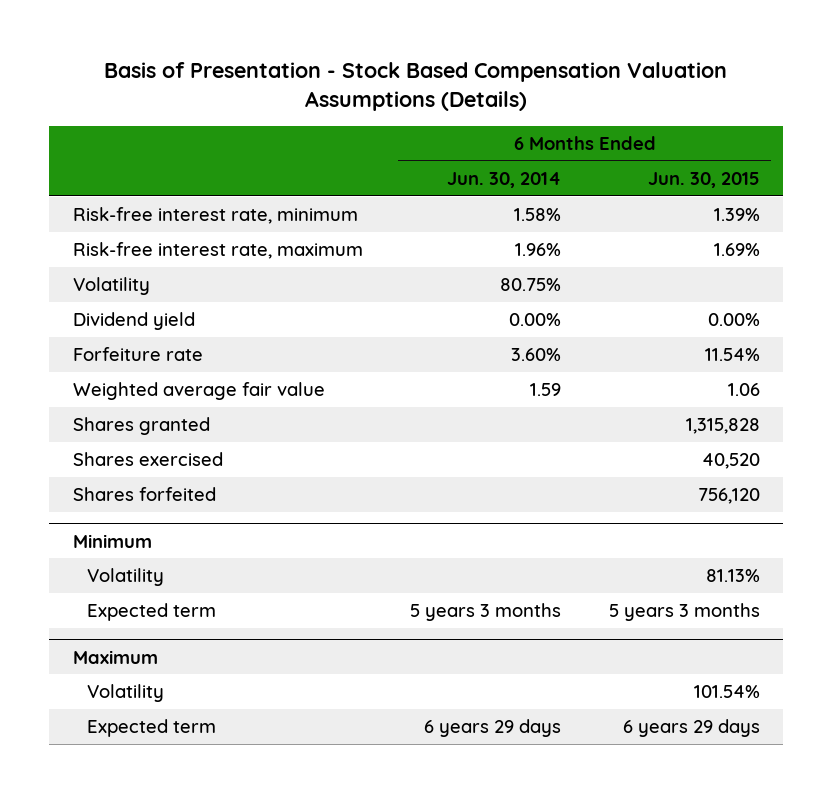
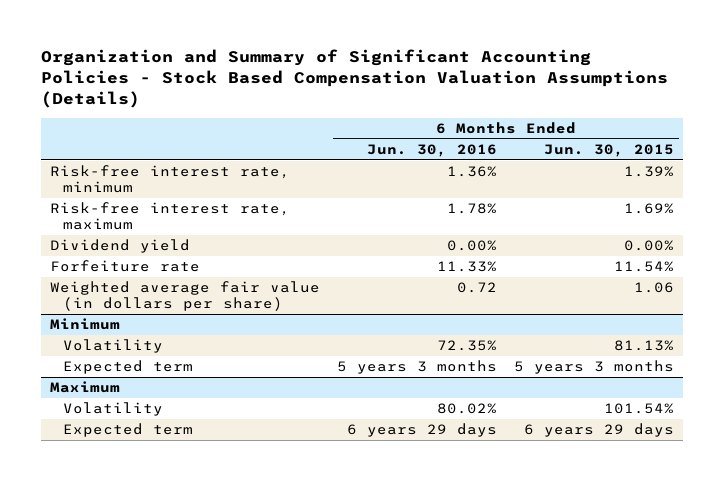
[104,61,728,111] Basis of Presentation - Stock Based Compensation Valuation Assumptions (Details) -> [41,49,669,109] Organization and Summary of Significant Accounting Policies - Stock Based Compensation Valuation Assumptions (Details)
[447,171,562,188] Jun. 30, 2014 -> none
none -> [367,144,498,158] Jun. 30, 2016
[72,277,150,296] Volatility -> none
[72,417,210,436] Shares granted -> none
[72,452,223,467] Shares exercised -> none
[72,487,216,502] Shares forfeited -> none
[72,382,325,401] Weighted average fair value -> [49,281,320,311] Weighted average fair value (in dollars per share)

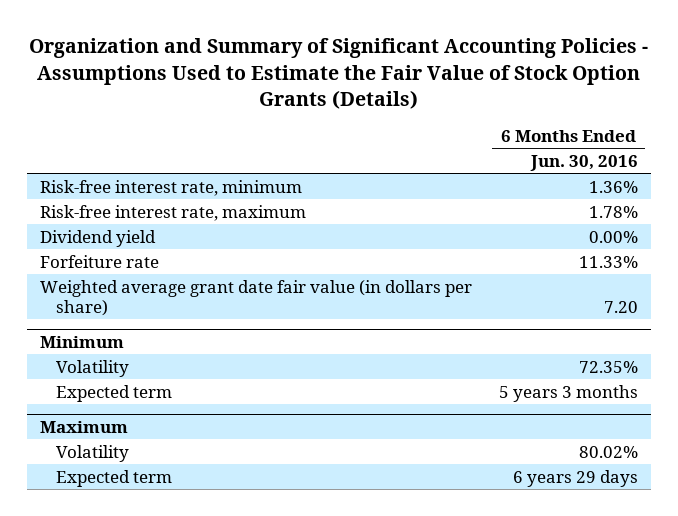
[41,49,669,109] Organization and Summary of Significant Accounting Policies - Stock Based Compensation Valuation Assumptions (Details) -> [29,38,649,110] Organization and Summary of Significant Accounting Policies - Assumptions Used to Estimate the Fair Value of Stock Option Grants (Details)
[544,144,675,158] Jun. 30, 2015 -> none
[49,281,320,311] Weighted average fair value (in dollars per share) -> [40,279,473,317] Weighted average grant date fair value (in dollars per share)
[457,282,498,294] 0.72 -> [604,301,639,314] 7.20

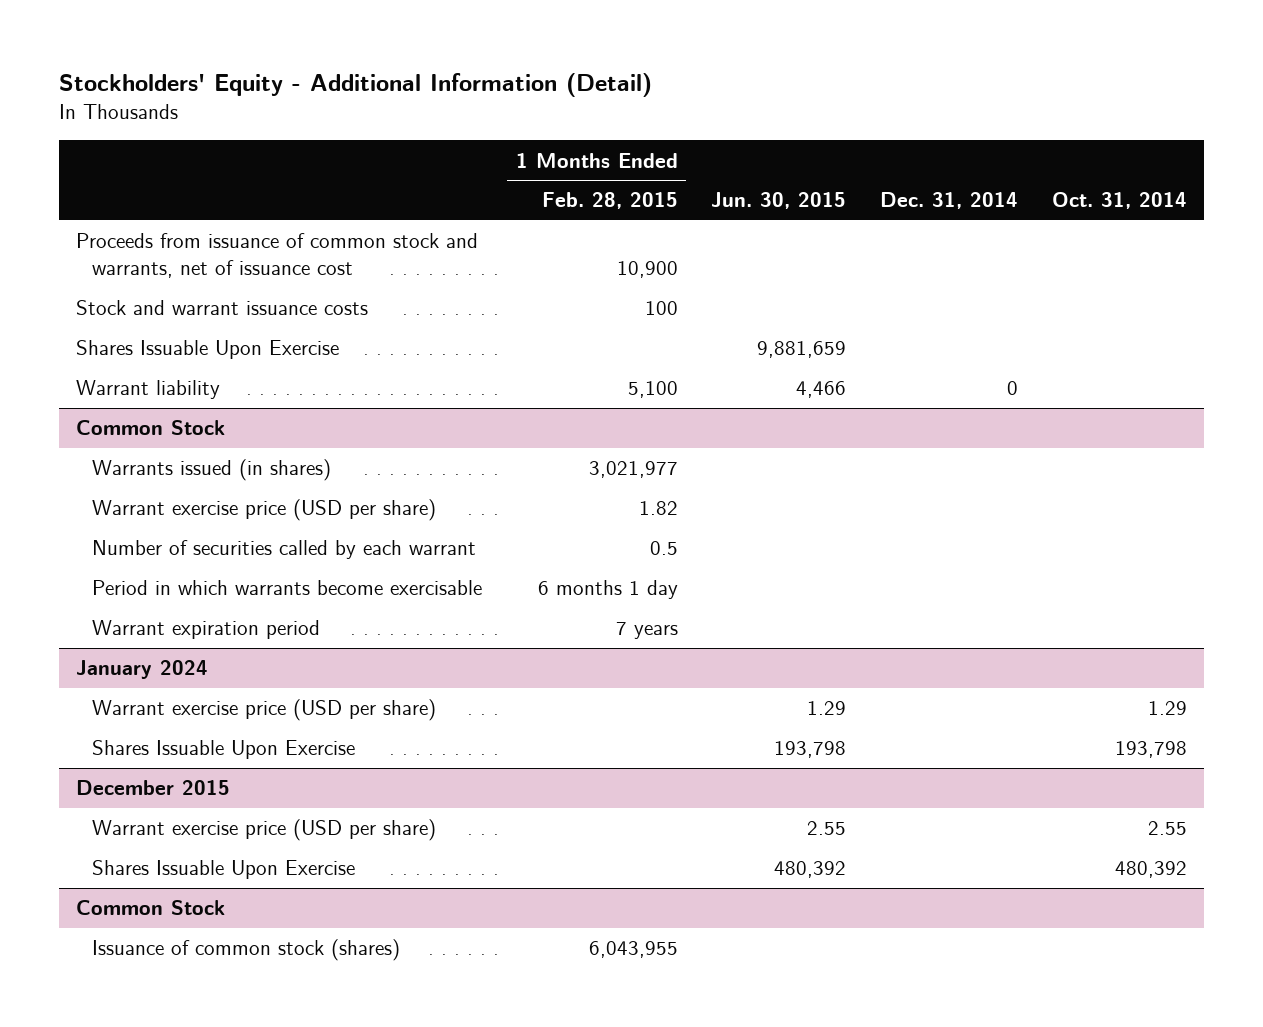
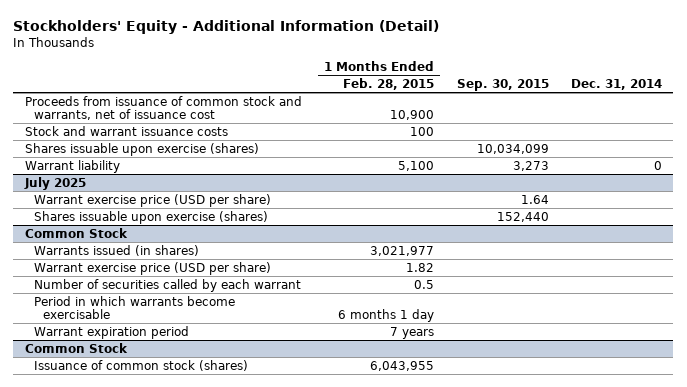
[711,192,847,210] Jun. 30, 2015 -> none
[1052,192,1188,210] Oct. 31, 2014 -> none
none -> [456,79,549,92] Sep. 30, 2015
[75,340,339,360] Shares Issuable Upon Exercise -> [24,142,259,156] Shares issuable upon exercise (shares)
none -> [23,176,86,190] July 2025
none -> [33,193,271,207] Warrant exercise price (USD per share)
none -> [33,210,268,224] Shares issuable upon exercise (shares)
[75,660,208,680] January 2024 -> none
[91,699,436,722] Warrant exercise price (USD per share) -> none
[91,740,355,760] Shares Issuable Upon Exercise -> none
[75,780,230,796] December 2015 -> none
[91,819,436,842] Warrant exercise price (USD per share) -> none
[91,860,355,880] Shares Issuable Upon Exercise -> none

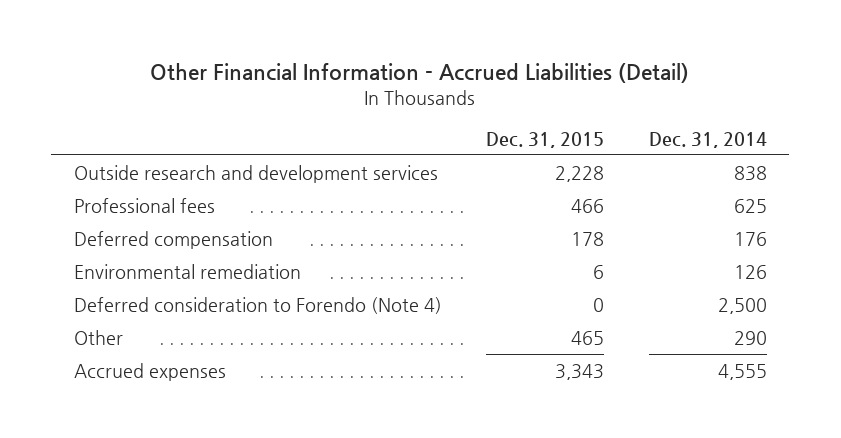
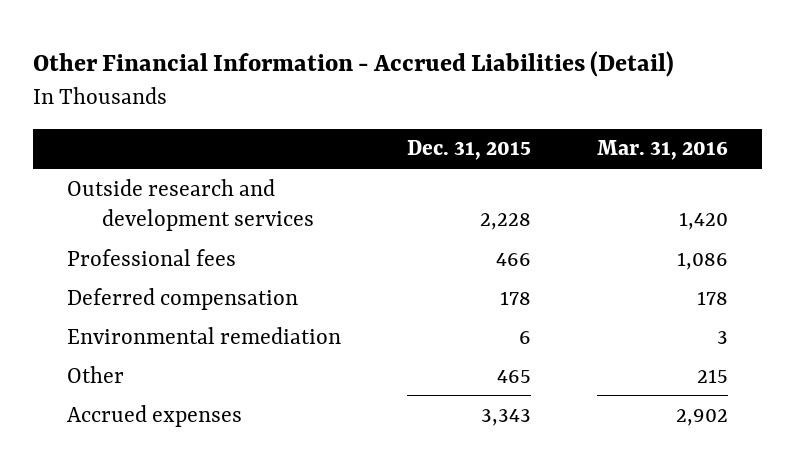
[648,131,767,148] Dec. 31, 2014 -> none
none -> [597,140,729,161] Mar. 31, 2016
[73,296,442,314] Deferred consideration to Forendo (Note 4) -> none

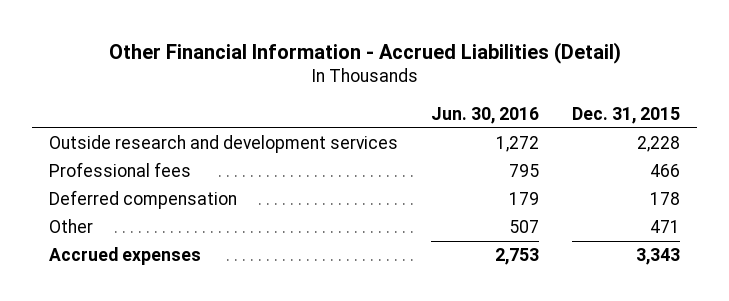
[597,140,729,161] Mar. 31, 2016 -> none
none -> [431,106,540,124] Jun. 30, 2016
[66,326,341,344] Environmental remediation -> none
[497,369,532,383] 465 -> [650,220,681,234] 471

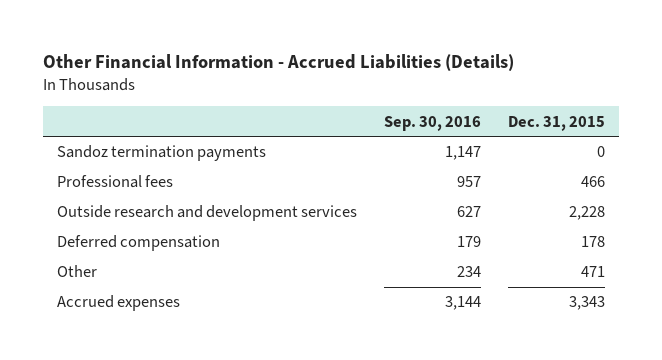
[108,42,621,65] Other Financial Information - Accrued Liabilities (Detail) -> [42,54,514,72] Other Financial Information - Accrued Liabilities (Details)
[431,106,540,124] Jun. 30, 2016 -> none
none -> [384,115,482,131] Sep. 30, 2016
none -> [56,145,266,162] Sandoz termination payments
[48,135,398,154] Outside research and development services -> [56,205,357,222] Outside research and development services

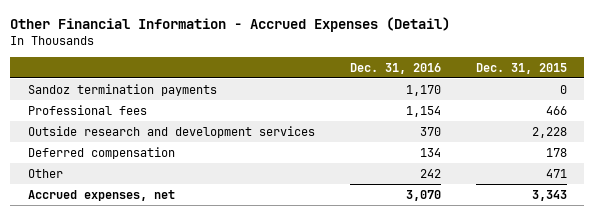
[42,54,514,72] Other Financial Information - Accrued Liabilities (Details) -> [10,16,451,32] Other Financial Information - Accrued Expenses (Detail)
[384,115,482,131] Sep. 30, 2016 -> none
none -> [349,62,441,74] Dec. 31, 2016
[56,295,180,312] Accrued expenses -> [27,189,175,201] Accrued expenses, net

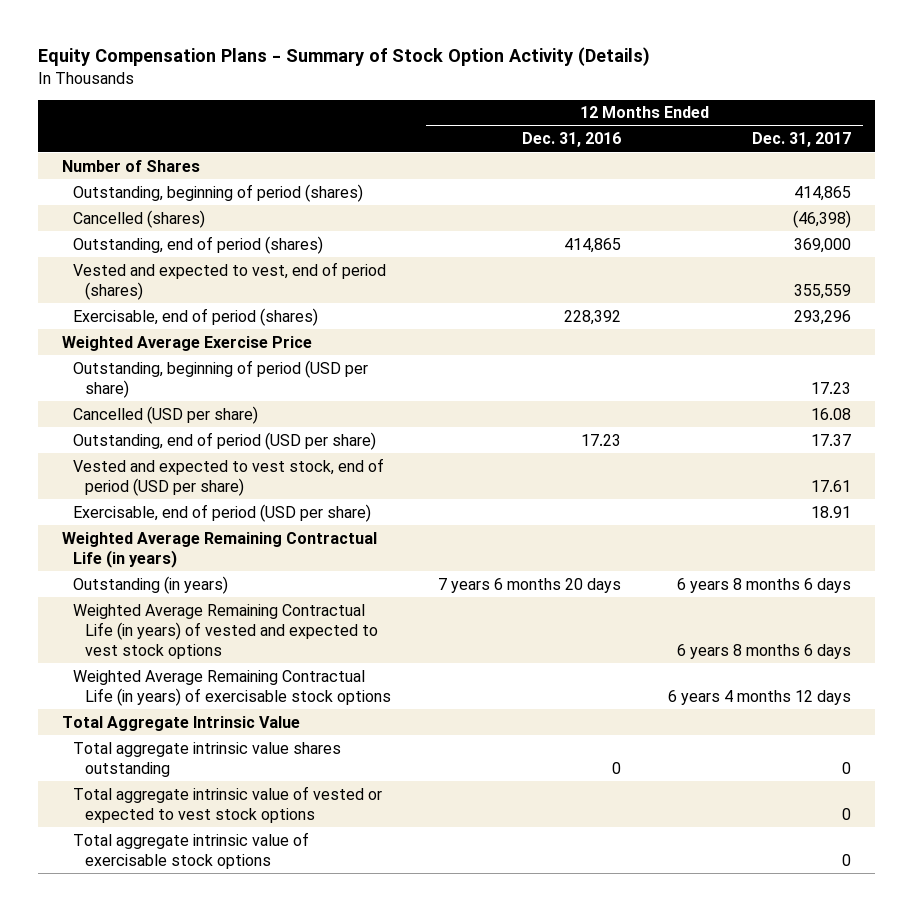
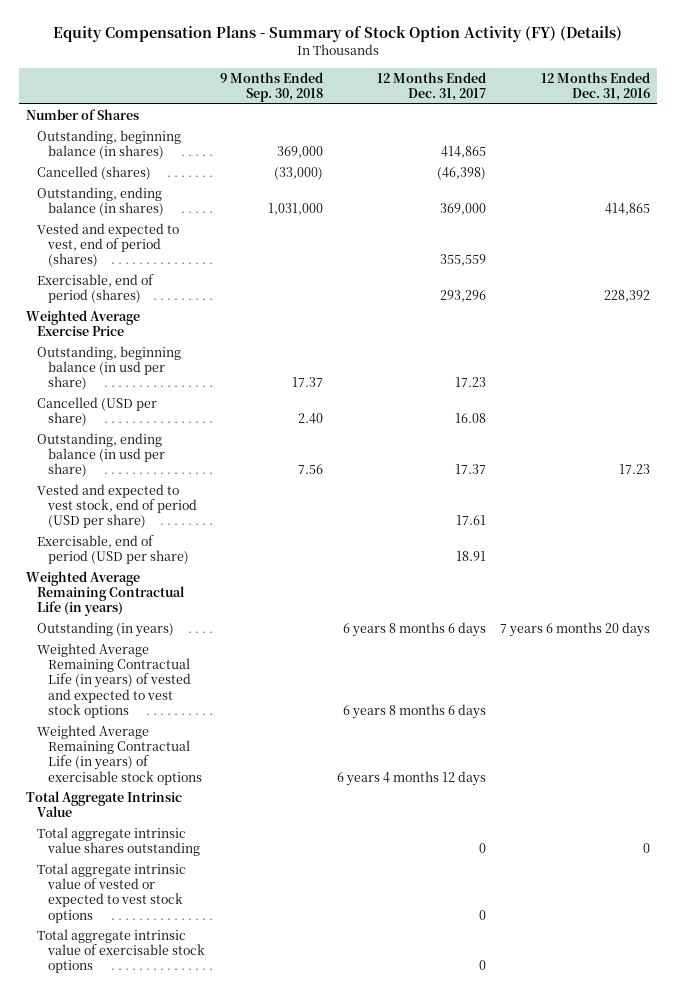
[37,47,650,67] Equity Compensation Plans - Summary of Stock Option Activity (Details) -> [52,26,622,43] Equity Compensation Plans - Summary of Stock Option Activity (FY) (Details)
none -> [219,71,323,102] 9 Months Ended Sep. 30, 2018
[73,183,364,202] Outstanding, beginning of period (shares) -> [37,129,182,160] Outstanding, beginning balance (in shares)
[73,235,324,254] Outstanding, end of period (shares) -> [37,186,165,217] Outstanding, ending balance (in shares)
[73,359,369,398] Outstanding, beginning of period (USD per share) -> [37,345,182,391] Outstanding, beginning balance (in usd per share)
[73,431,377,450] Outstanding, end of period (USD per share) -> [37,432,166,478] Outstanding, ending balance (in usd per share)

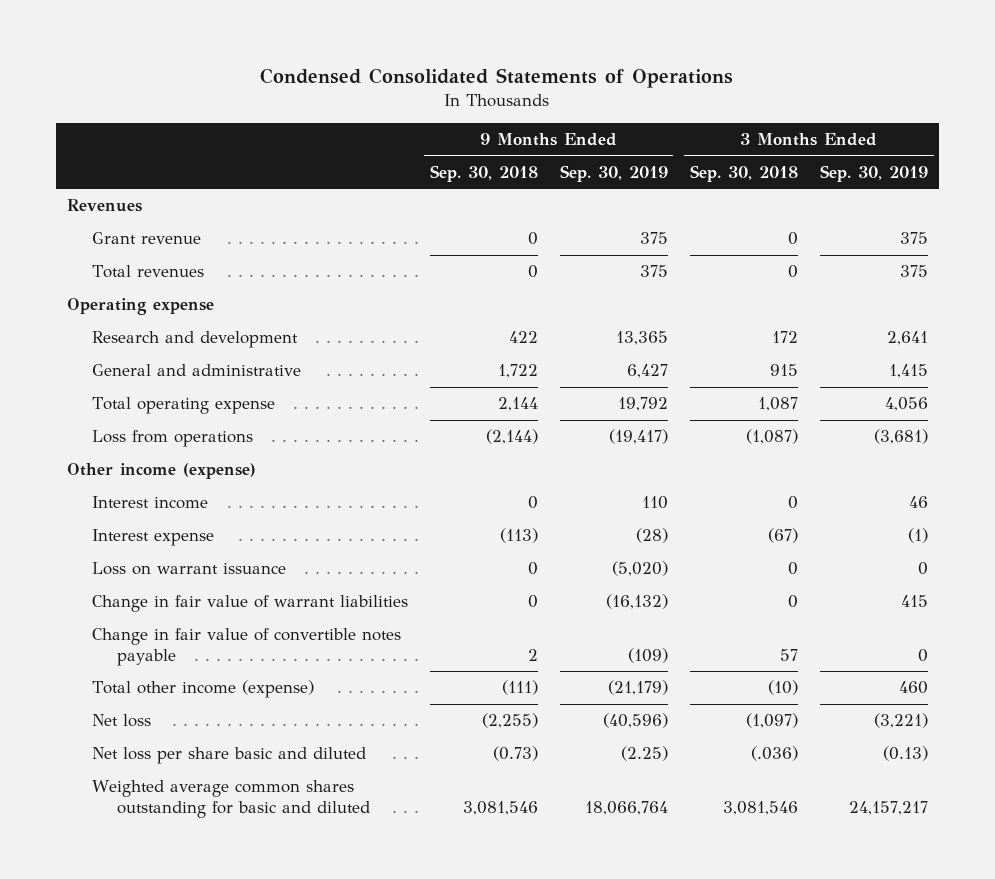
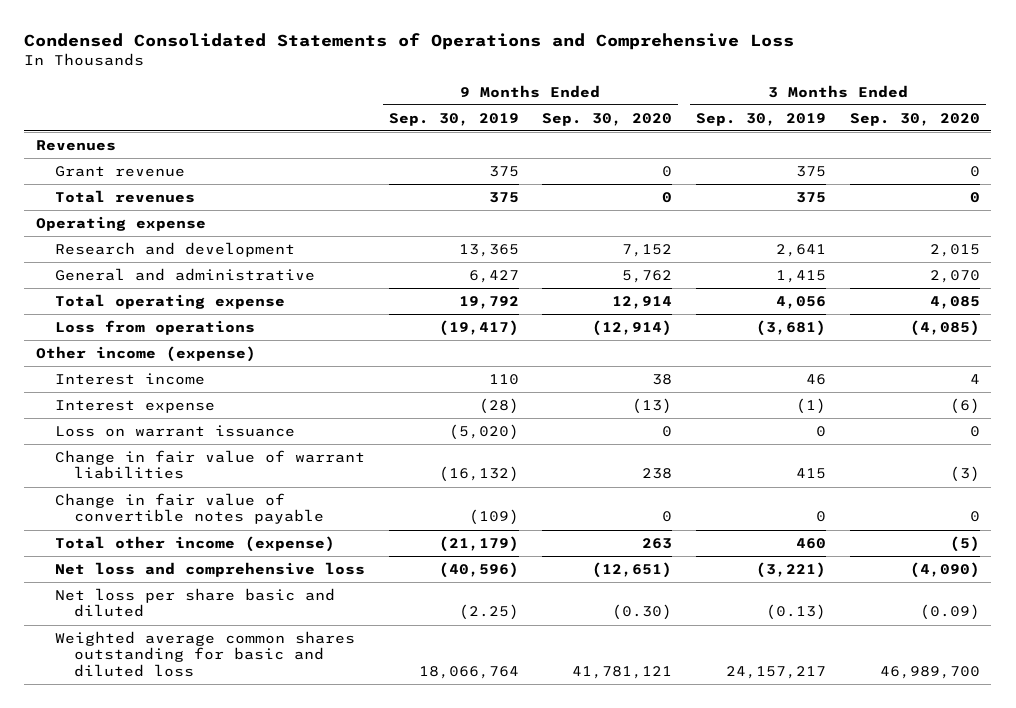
[260,67,734,88] Condensed Consolidated Statements of Operations -> [24,32,795,50] Condensed Consolidated Statements of Operations and Comprehensive Loss
[429,165,538,183] Sep. 30, 2018 -> none
[689,165,798,183] Sep. 30, 2018 -> none
none -> [542,112,673,126] Sep. 30, 2020
none -> [849,112,980,126] Sep. 30, 2020
[91,714,151,728] Net loss -> [54,561,365,577] Net loss and comprehensive loss
[91,780,370,818] Weighted average common shares outstanding for basic and diluted -> [54,630,355,677] Weighted average common shares outstanding for basic and diluted loss

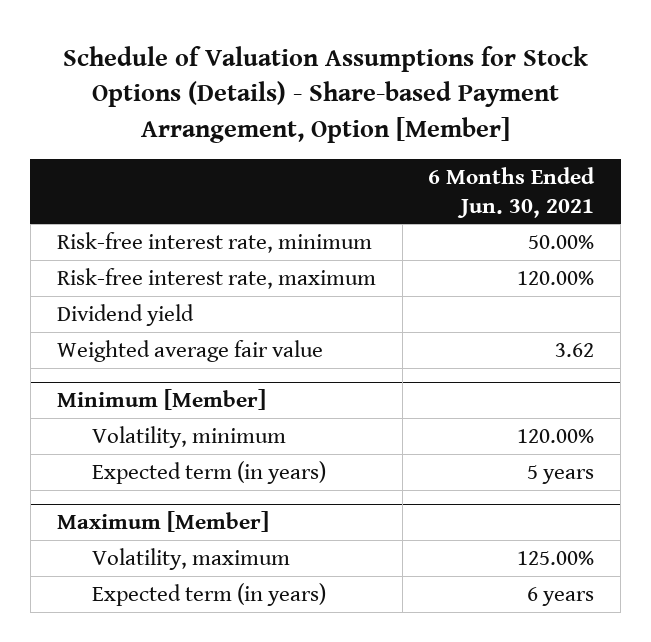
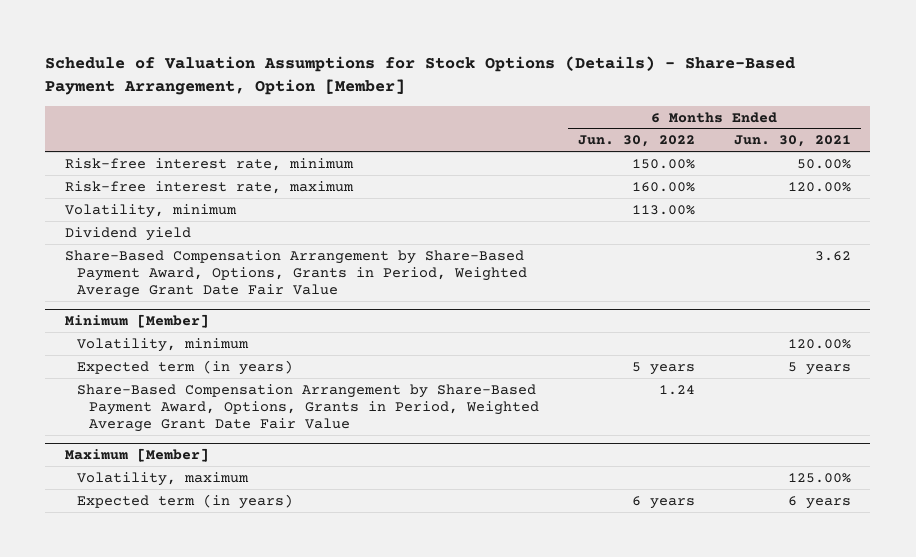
[62,45,588,143] Schedule of Valuation Assumptions for Stock Options (Details) - Share-based Payment Arrangement, Option [Member] -> [45,56,796,96] Schedule of Valuation Assumptions for Stock Options (Details) - Share-Based Payment Arrangement, Option [Member]
none -> [577,135,695,148] Jun. 30, 2022
none -> [64,203,237,218] Volatility, minimum
[56,339,323,362] Weighted average fair value -> [64,249,527,299] Share-Based Compensation Arrangement by Share-Based Payment Award, Options, Grants in Period, Weighted Average Grant Date Fair Value
none -> [76,383,539,433] Share-Based Compensation Arrangement by Share-Based Payment Award, Options, Grants in Period, Weighted Average Grant Date Fair Value

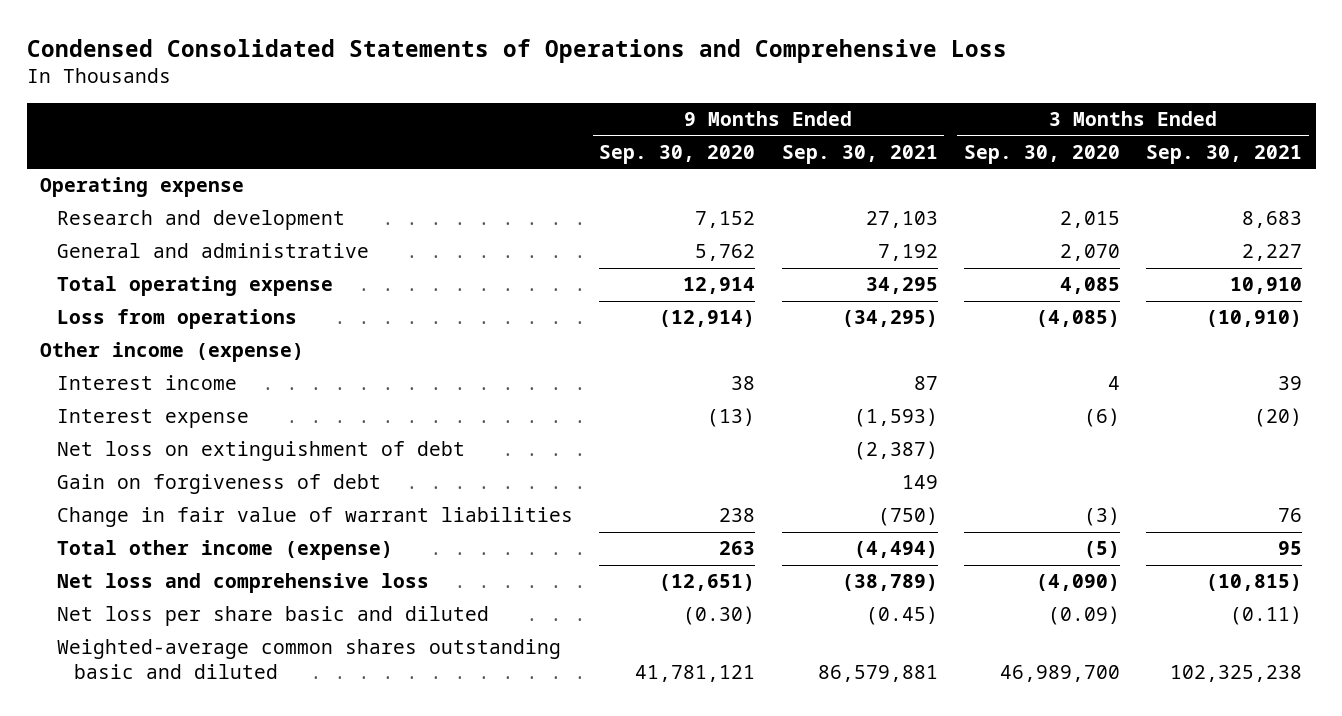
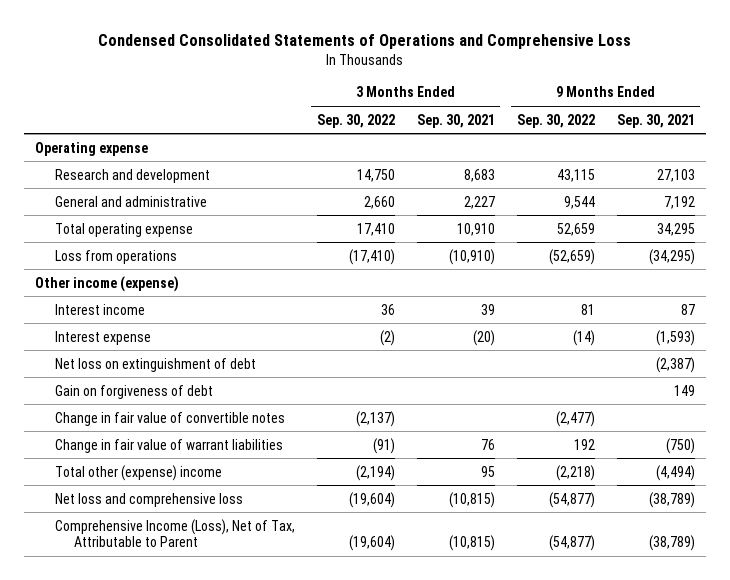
[599,145,756,165] Sep. 30, 2020 -> none
[963,145,1120,165] Sep. 30, 2020 -> none
none -> [316,113,395,128] Sep. 30, 2022
none -> [516,113,595,128] Sep. 30, 2022
none -> [54,411,285,426] Change in fair value of convertible notes
[56,540,393,561] Total other income (expense) -> [54,464,222,481] Total other (expense) income
[56,606,489,627] Net loss per share basic and diluted -> none
[56,639,561,680] Weighted-average common shares outstanding basic and diluted -> none
none -> [54,518,295,547] Comprehensive Income (Loss), Net of Tax, Attributable to Parent

